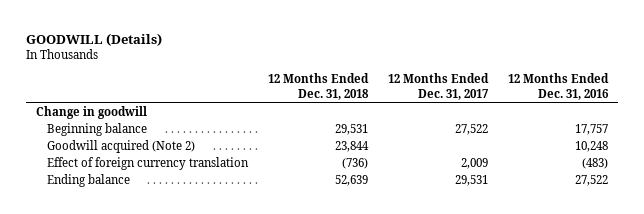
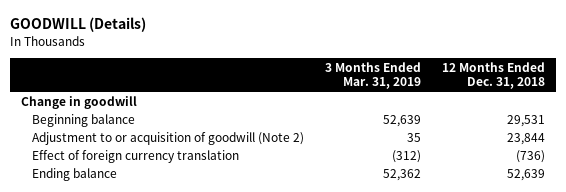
[387,73,489,100] 12 Months Ended Dec. 31, 2017 -> none
[507,73,609,100] 12 Months Ended Dec. 31, 2016 -> none
none -> [325,61,422,90] 3 Months Ended Mar. 31, 2019
[46,139,195,153] Goodwill acquired (Note 2) -> [32,131,305,145] Adjustment to or acquisition of goodwill (Note 2)

